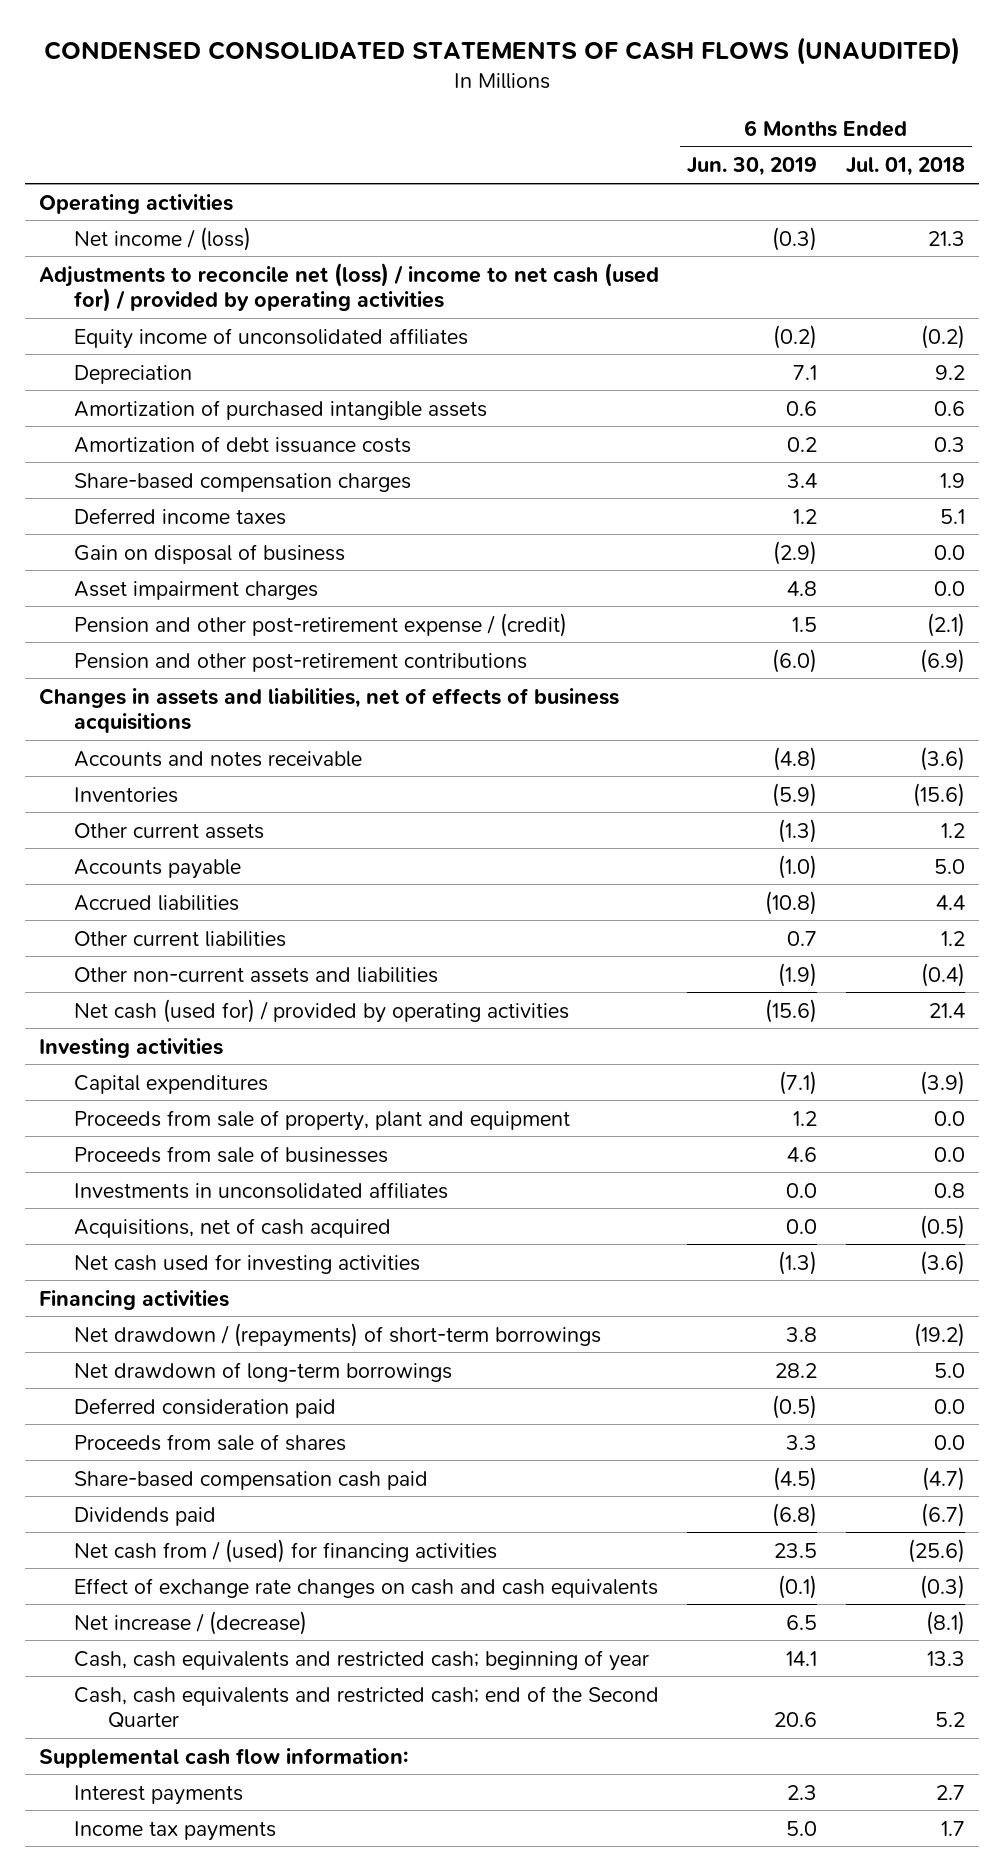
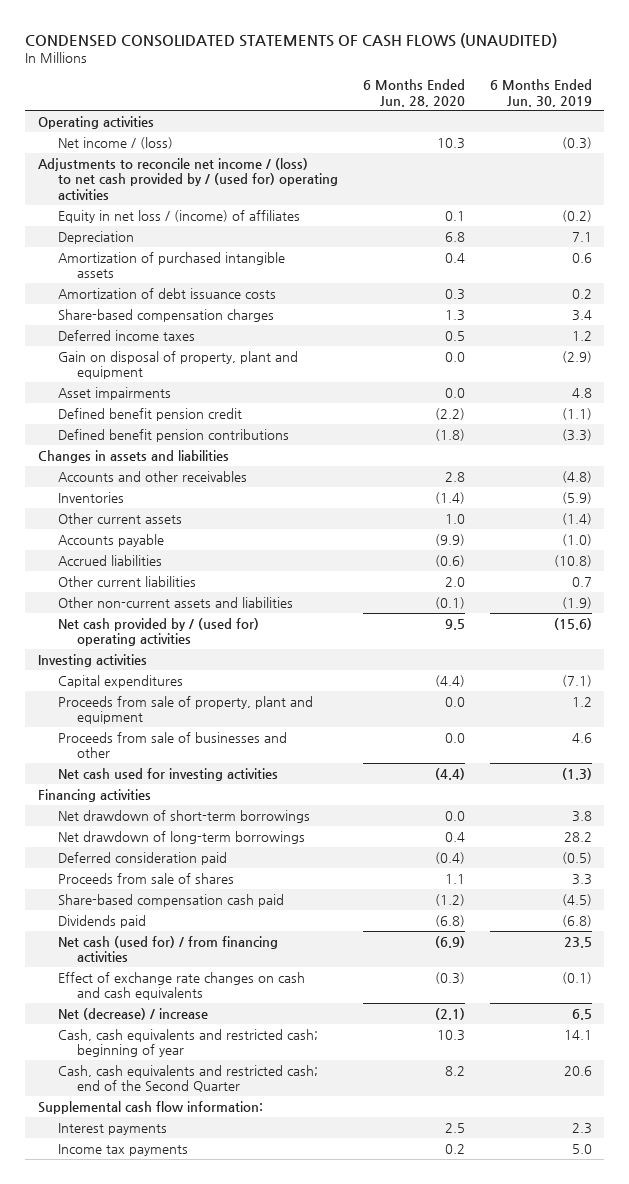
[845,157,965,177] Jul. 01, 2018 -> none
none -> [362,79,465,107] 6 Months Ended Jun. 28, 2020
[39,262,660,312] Adjustments to reconcile net (loss) / income to net cash (used for) / provided by operating activities -> [37,157,338,200] Adjustments to reconcile net income / (loss) to net cash provided by / (used for) operating activities
[73,327,468,349] Equity income of unconsolidated affiliates -> [57,209,300,223] Equity in net loss / (income) of affiliates
[73,543,345,564] Gain on disposal of business -> none
none -> [57,350,298,380] Gain on disposal of property, plant and equipment
[73,580,318,600] Asset impairment charges -> [57,386,171,400] Asset impairments
[73,612,567,637] Pension and other post-retirement expense / (credit) -> [57,407,242,421] Defined benefit pension credit
[792,616,818,632] 1.5 -> [561,407,592,420] (1.1)
[73,652,527,672] Pension and other post-retirement contributions -> [57,428,289,442] Defined benefit pension contributions
[772,648,818,673] (6.0) -> [561,428,592,441] (3.3)
[39,687,620,733] Changes in assets and liabilities, net of effects of business acquisitions -> [37,449,229,463] Changes in assets and liabilities
[73,750,362,767] Accounts and notes receivable -> [57,470,247,482] Accounts and other receivables
[778,818,818,843] (1.3) -> [561,512,592,525] (1.4)
[73,998,569,1023] Net cash (used for) / provided by operating activities -> [57,617,259,647] Net cash provided by / (used for) operating activities
[73,1181,448,1199] Investments in unconsolidated affiliates -> none
[73,1217,391,1238] Acquisitions, net of cash acquired -> none
[73,1145,388,1163] Proceeds from sale of businesses -> [57,731,287,759] Proceeds from sale of businesses and other
[73,1322,601,1347] Net drawdown / (repayments) of short-term borrowings -> [57,809,310,823] Net drawdown of short-term borrowings
[73,1538,497,1563] Net cash from / (used) for financing activities -> [57,935,278,963] Net cash (used for) / from financing activities
[73,1610,307,1635] Net increase / (decrease) -> [57,1007,208,1020] Net (decrease) / increase

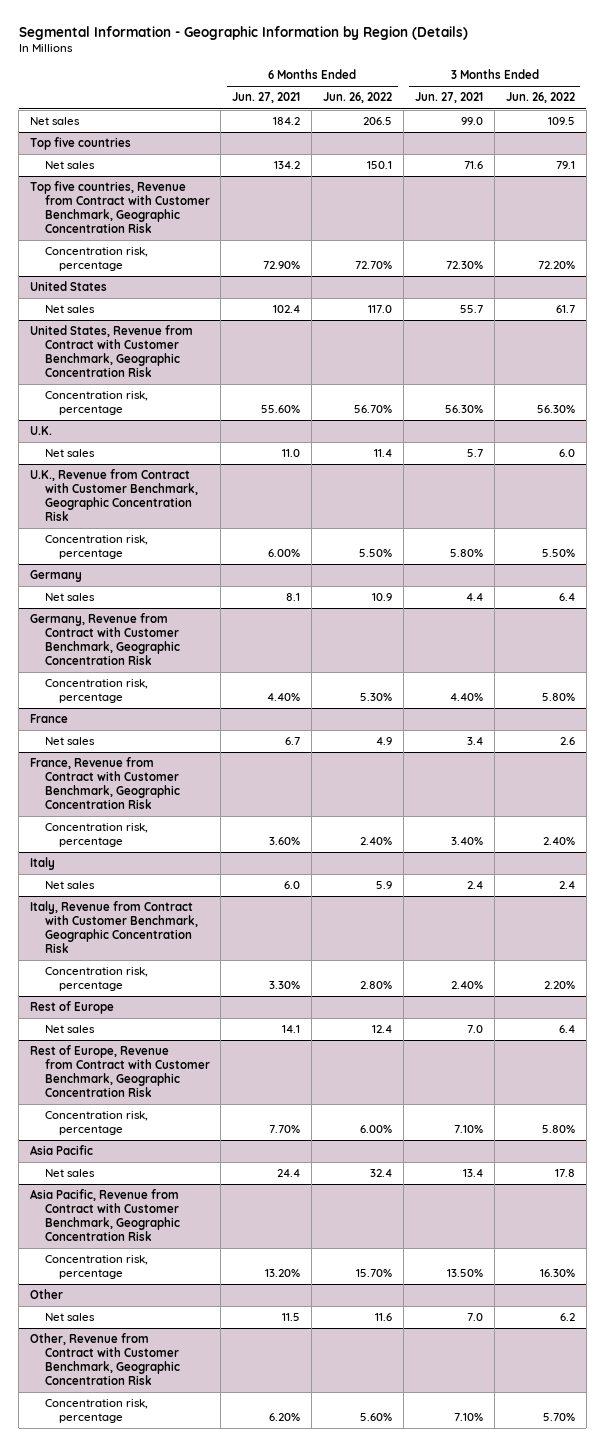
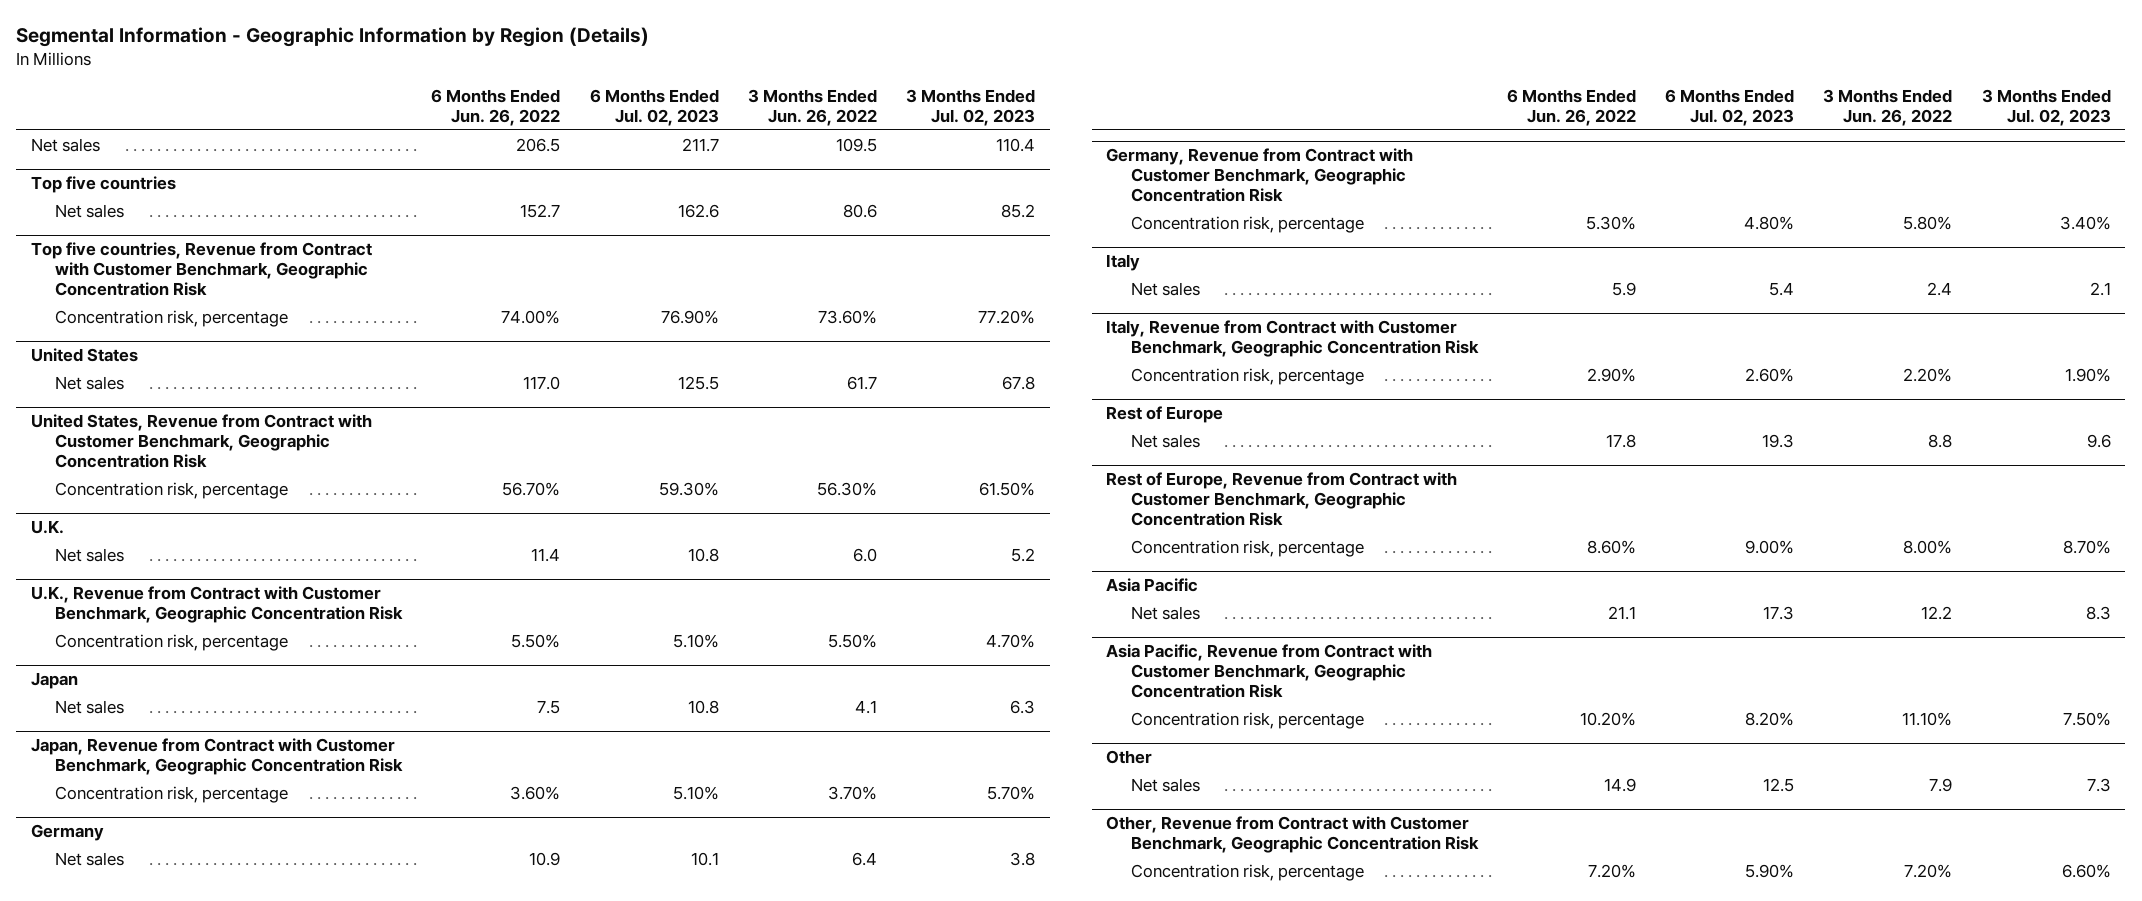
[232,92,301,104] Jun. 27, 2021 -> none
[414,92,483,104] Jun. 27, 2021 -> none
none -> [589,88,719,127] 6 Months Ended Jul. 02, 2023
none -> [906,88,1036,127] 3 Months Ended Jul. 02, 2023
[367,161,393,170] 150.1 -> [520,203,561,218] 152.7
[555,161,575,170] 79.1 -> [842,203,877,218] 80.6
[355,261,393,270] 72.70% -> [501,309,561,324] 74.00%
[537,261,575,270] 72.20% -> [817,309,877,324] 73.60%
none -> [30,671,78,689] Japan
none -> [55,699,125,714] Net sales
none -> [30,737,404,776] Japan, Revenue from Contract with Customer Benchmark, Geographic Concentration Risk
none -> [55,785,289,803] Concentration risk, percentage
[30,714,69,724] France -> none
[44,737,95,746] Net sales -> none
[30,757,180,810] France, Revenue from Contract with Customer Benchmark, Geographic Concentration Risk -> none
[44,823,148,848] Concentration risk, percentage -> none
[360,981,393,990] 2.80% -> [1586,367,1636,382] 2.90%
[372,1025,393,1034] 12.4 -> [1605,433,1636,448] 17.8
[558,1025,575,1034] 6.4 -> [1928,433,1953,448] 8.8
[360,1125,393,1134] 6.00% -> [1586,539,1636,554] 8.60%
[541,1125,575,1134] 5.80% -> [1903,539,1953,554] 8.00%
[370,1169,393,1178] 32.4 -> [1607,605,1636,620] 21.1
[554,1169,575,1178] 17.8 -> [1921,605,1953,620] 12.2
[356,1269,393,1278] 15.70% -> [1579,711,1636,726] 10.20%
[539,1269,575,1278] 16.30% -> [1902,711,1953,726] 11.10%
[375,1313,393,1322] 11.6 -> [1603,777,1636,792] 14.9
[559,1313,575,1322] 6.2 -> [1929,777,1953,792] 7.9
[360,1413,393,1422] 5.60% -> [1587,863,1636,878] 7.20%
[542,1413,575,1422] 5.70% -> [1904,863,1953,878] 7.20%

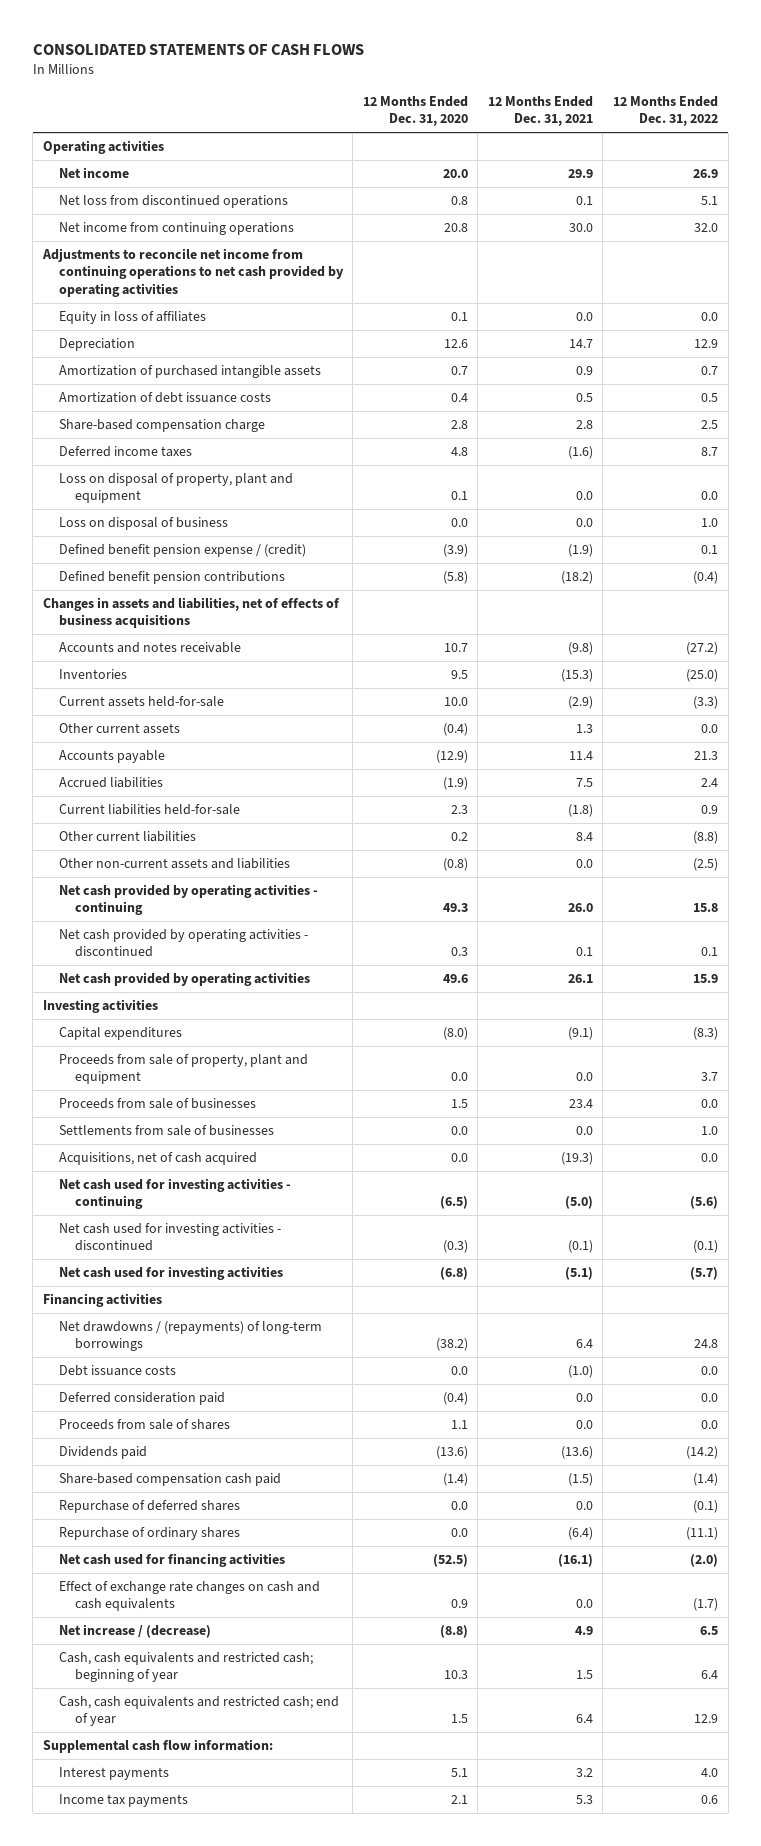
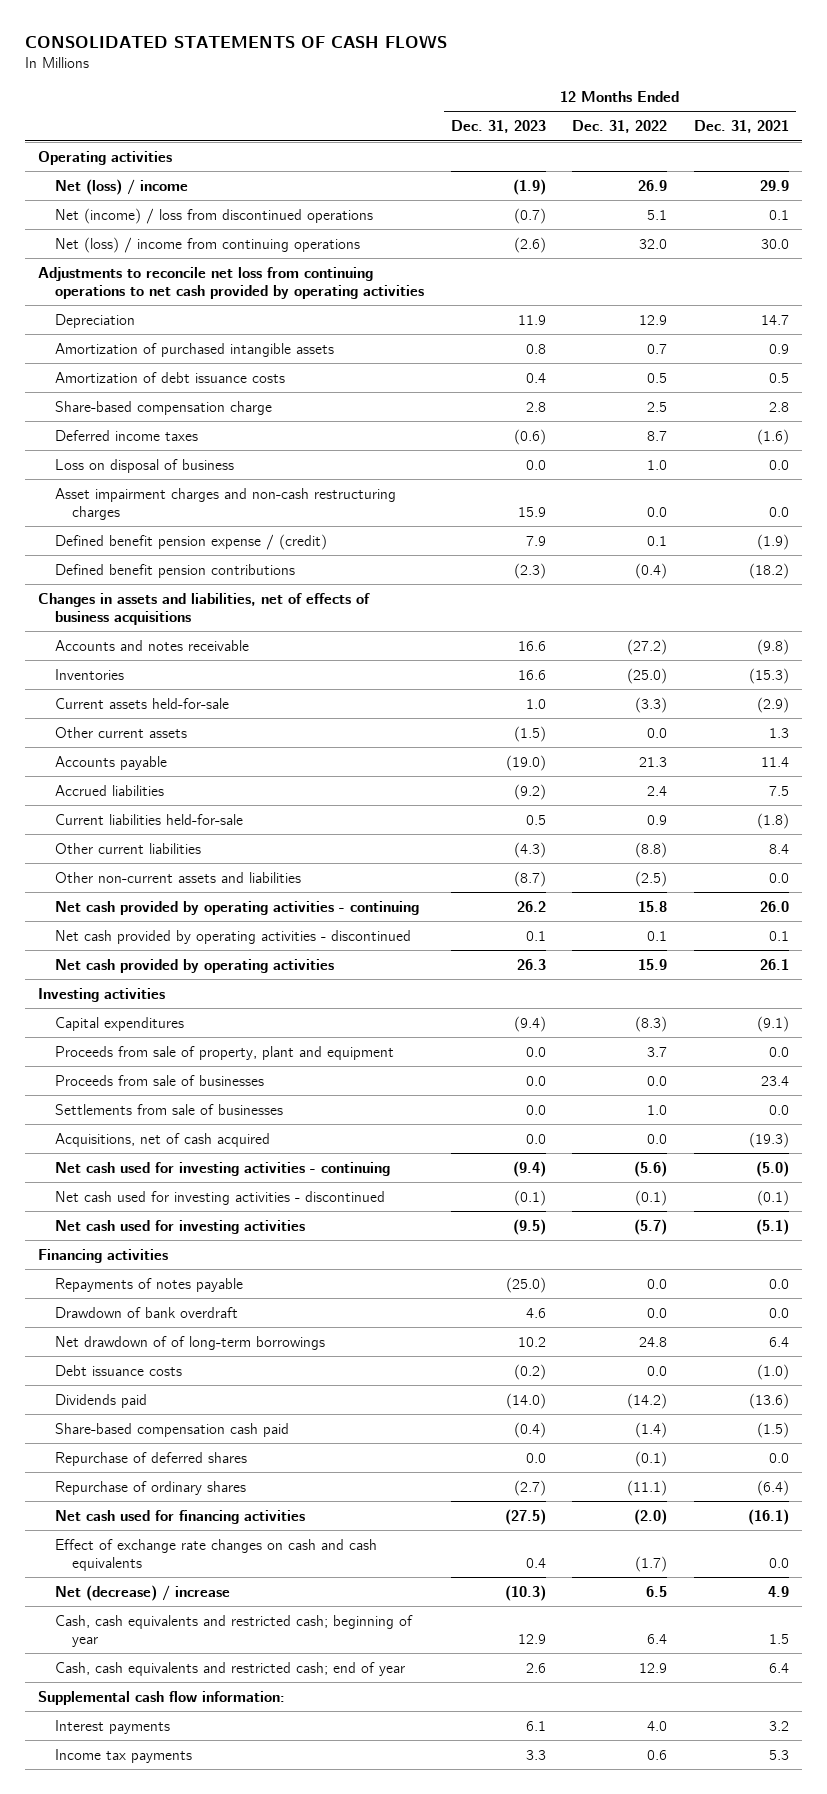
[362,96,468,127] 12 Months Ended Dec. 31, 2020 -> none
none -> [450,120,546,134] Dec. 31, 2023
[58,311,206,325] Equity in loss of affiliates -> none
[58,167,129,179] Net income -> [55,178,189,195] Net (loss) / income
[58,195,288,209] Net loss from discontinued operations -> [55,207,374,224] Net (income) / loss from discontinued operations
[58,222,294,236] Net income from continuing operations -> [55,236,361,253] Net (loss) / income from continuing operations
[41,248,344,297] Adjustments to reconcile net income from continuing operations to net cash provided by operating activities -> [37,266,425,299] Adjustments to reconcile net loss from continuing operations to net cash provided by operating activities
[58,473,293,504] Loss on disposal of property, plant and equipment -> none
none -> [55,487,397,520] Asset impairment charges and non-cash restructuring charges
none -> [55,1277,244,1292] Repayments of notes payable
none -> [55,1306,239,1318] Drawdown of bank overdraft
[58,1321,322,1352] Net drawdowns / (repayments) of long-term borrowings -> [55,1335,326,1350] Net drawdown of of long-term borrowings
[58,1392,225,1406] Deferred consideration paid -> none
[58,1419,230,1431] Proceeds from sale of shares -> none
[58,1624,211,1639] Net increase / (decrease) -> [55,1584,231,1601] Net (decrease) / increase

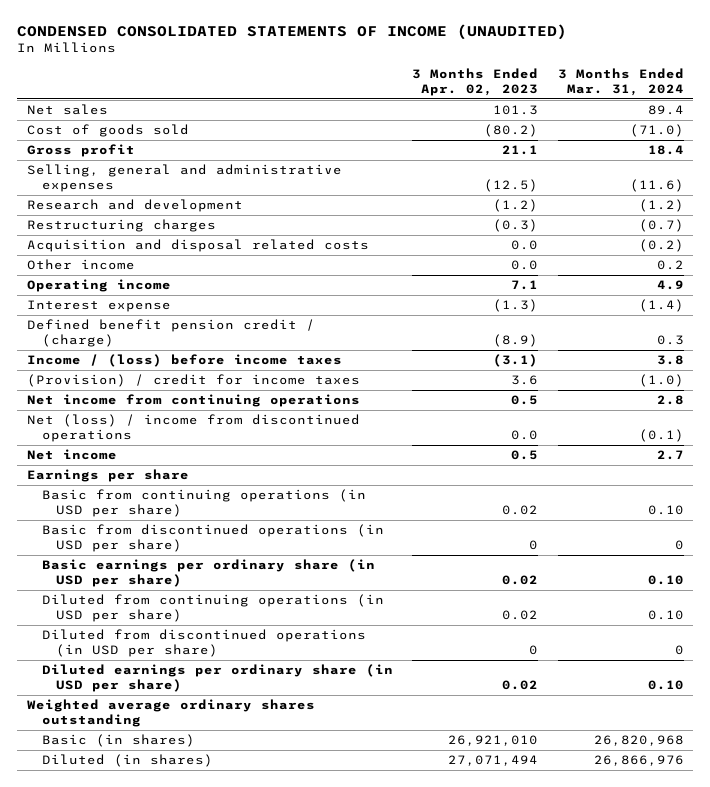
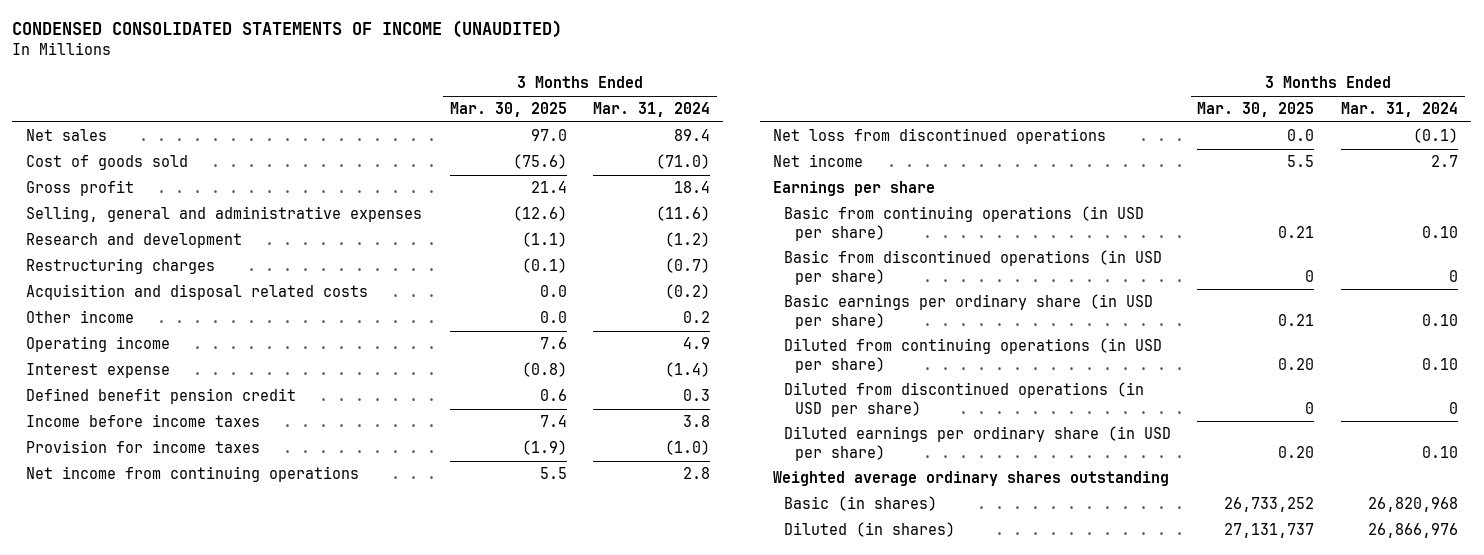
[412,68,539,97] 3 Months Ended Apr. 02, 2023 -> none
none -> [449,102,567,118] Mar. 30, 2025
[26,319,315,348] Defined benefit pension credit / (charge) -> [25,388,296,405] Defined benefit pension credit
[26,354,342,368] Income / (loss) before income taxes -> [25,414,260,428] Income before income taxes
[26,374,360,388] (Provision) / credit for income taxes -> [25,440,260,454] Provision for income taxes
[26,414,360,443] Net (loss) / income from discontinued operations -> [773,128,1107,145] Net loss from discontinued operations

